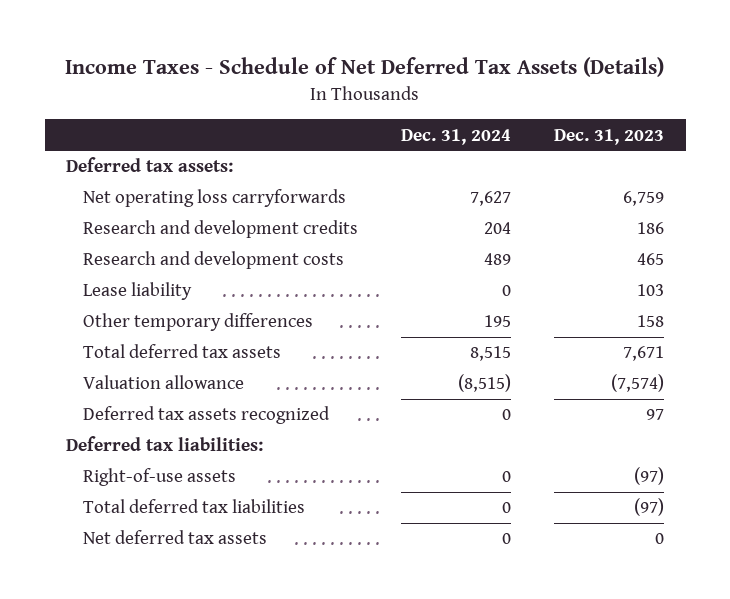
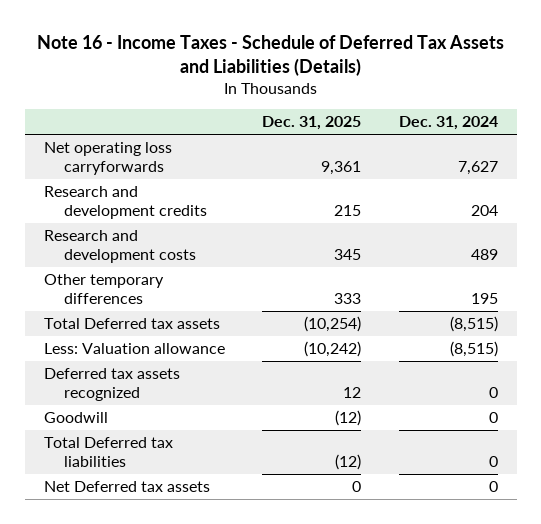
[65,57,665,78] Income Taxes - Schedule of Net Deferred Tax Assets (Details) -> [36,34,504,76] Note 16 - Income Taxes - Schedule of Deferred Tax Assets and Liabilities (Details)
[554,128,665,145] Dec. 31, 2023 -> none
none -> [262,116,362,131] Dec. 31, 2025
[66,157,234,173] Deferred tax assets: -> none
[83,282,193,301] Lease liability -> none
[83,344,282,359] Total deferred tax assets -> [43,317,220,329] Total Deferred tax assets
[470,346,512,362] 8,515 -> [449,315,498,332] (8,515)
[83,375,245,390] Valuation allowance -> [43,342,225,354] Less: Valuation allowance
[66,436,264,452] Deferred tax liabilities: -> none
[83,468,237,487] Right-of-use assets -> none
none -> [43,411,108,423] Goodwill
[83,499,306,514] Total deferred tax liabilities -> [43,436,173,468] Total Deferred tax liabilities
[83,530,268,545] Net deferred tax assets -> [43,480,210,492] Net Deferred tax assets

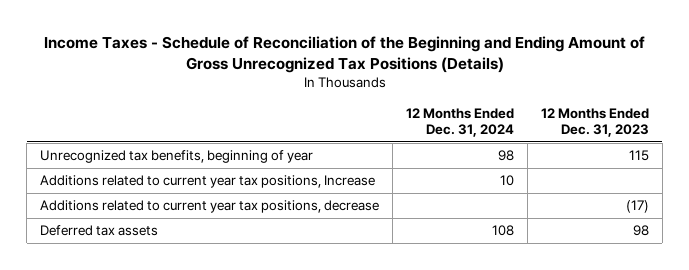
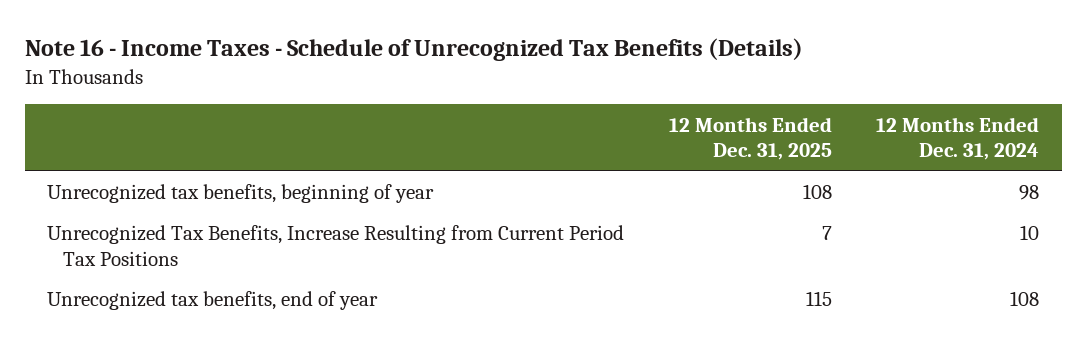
[43,35,645,73] Income Taxes - Schedule of Reconciliation of the Beginning and Ending Amount of Gross Unrecognized Tax Positions (Details) -> [24,38,803,62] Note 16 - Income Taxes - Schedule of Unrecognized Tax Benefits (Details)
[540,107,649,138] 12 Months Ended Dec. 31, 2023 -> none
none -> [668,116,832,161] 12 Months Ended Dec. 31, 2025
[40,200,380,214] Additions related to current year tax positions, decrease -> none
[40,175,376,189] Additions related to current year tax positions, Increase -> [47,225,625,266] Unrecognized Tax Benefits, Increase Resulting from Current Period Tax Positions
[40,225,159,237] Deferred tax assets -> [47,291,379,311] Unrecognized tax benefits, end of year

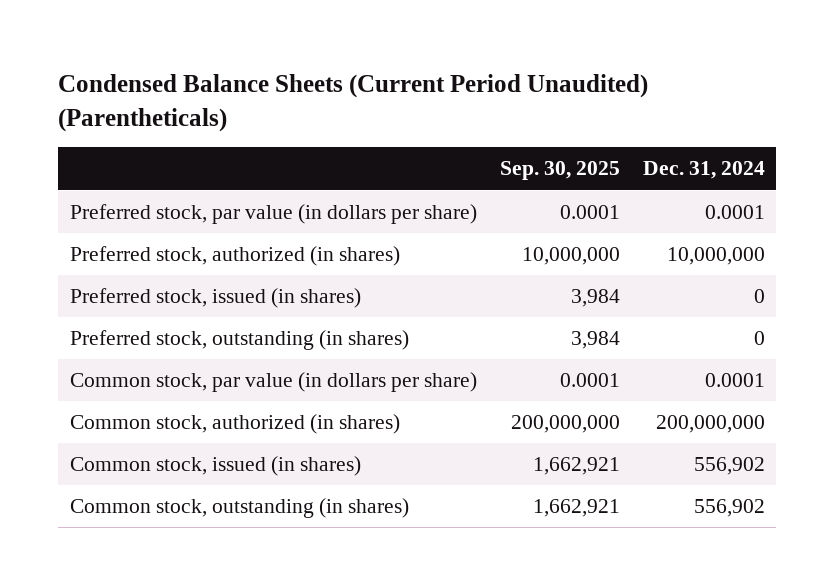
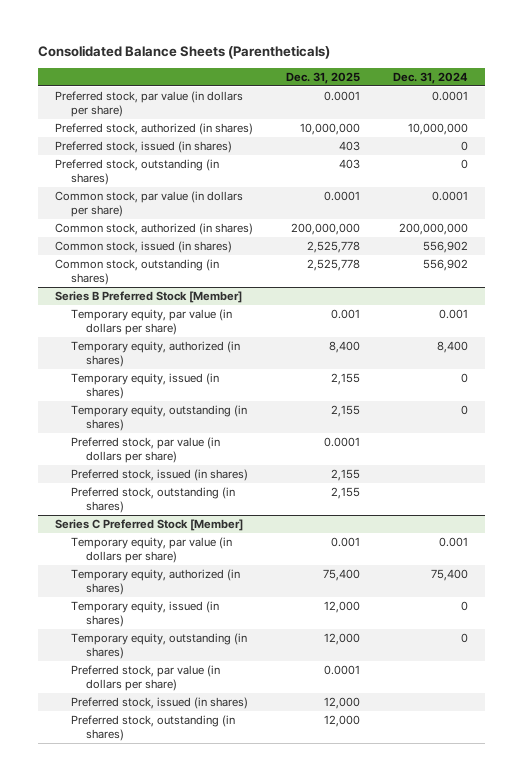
[58,73,649,132] Condensed Balance Sheets (Current Period Unaudited) (Parentheticals) -> [38,45,331,60] Consolidated Balance Sheets (Parentheticals)
[499,161,620,181] Sep. 30, 2025 -> none
none -> [285,72,360,85] Dec. 31, 2025
none -> [54,291,242,304] Series B Preferred Stock [Member]
none -> [70,309,232,336] Temporary equity, par value (in dollars per share)
none -> [70,341,240,368] Temporary equity, authorized (in shares)
none -> [70,373,219,400] Temporary equity, issued (in shares)
none -> [70,405,247,432] Temporary equity, outstanding (in shares)
none -> [70,437,220,464] Preferred stock, par value (in dollars per share)
none -> [70,469,248,482] Preferred stock, issued (in shares)
none -> [70,487,235,514] Preferred stock, outstanding (in shares)
none -> [54,519,243,532] Series C Preferred Stock [Member]
none -> [70,537,232,564] Temporary equity, par value (in dollars per share)
none -> [70,569,240,596] Temporary equity, authorized (in shares)
none -> [70,601,219,628] Temporary equity, issued (in shares)
none -> [70,633,247,660] Temporary equity, outstanding (in shares)
none -> [70,665,220,692] Preferred stock, par value (in dollars per share)
none -> [70,697,248,710] Preferred stock, issued (in shares)
none -> [70,715,235,742] Preferred stock, outstanding (in shares)

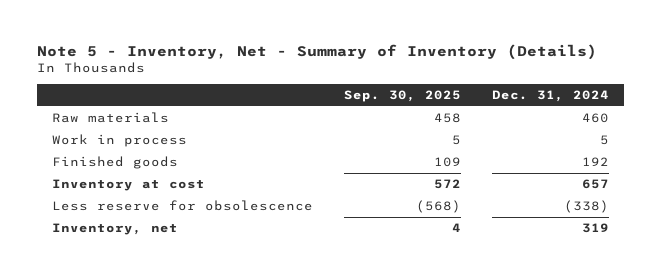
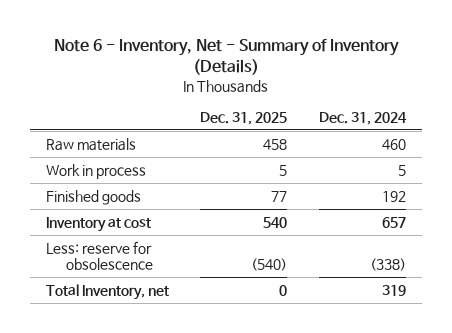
[36,43,597,60] Note 5 - Inventory, Net - Summary of Inventory (Details) -> [54,38,400,76] Note 6 - Inventory, Net - Summary of Inventory (Details)
[343,90,461,103] Sep. 30, 2025 -> none
none -> [200,111,288,125] Dec. 31, 2025
[52,200,314,212] Less reserve for obsolescence -> [45,240,153,271] Less: reserve for obsolescence
[52,223,179,236] Inventory, net -> [45,283,169,300] Total Inventory, net

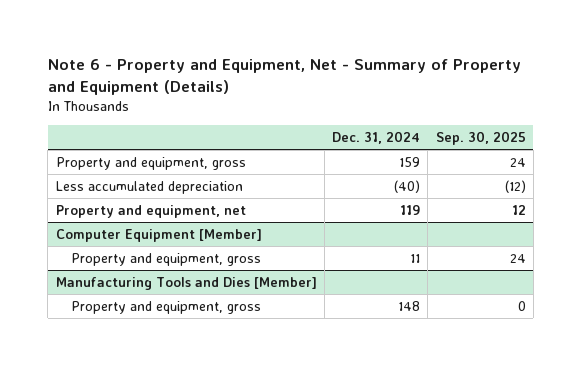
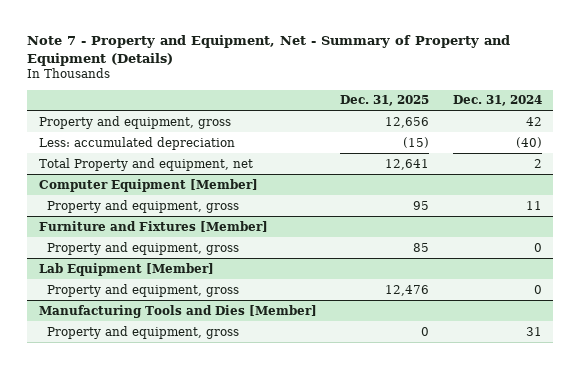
[47,58,521,95] Note 6 - Property and Equipment, Net - Summary of Property and Equipment (Details) -> [27,34,511,66] Note 7 - Property and Equipment, Net - Summary of Property and Equipment (Details)
[435,131,526,146] Sep. 30, 2025 -> none
none -> [340,95,430,107] Dec. 31, 2025
[399,157,421,168] 159 -> [525,116,542,126] 42
[55,181,243,195] Less accumulated depreciation -> [38,136,235,150] Less: accumulated depreciation
[55,205,246,219] Property and equipment, net -> [38,157,253,171] Total Property and equipment, net
[400,205,421,216] 119 -> [533,158,542,168] 2
none -> [38,220,268,232] Furniture and Fixtures [Member]
none -> [47,241,240,255] Property and equipment, gross
none -> [38,262,214,276] Lab Equipment [Member]
none -> [47,283,240,297] Property and equipment, gross
[398,301,421,312] 148 -> [525,326,542,336] 31

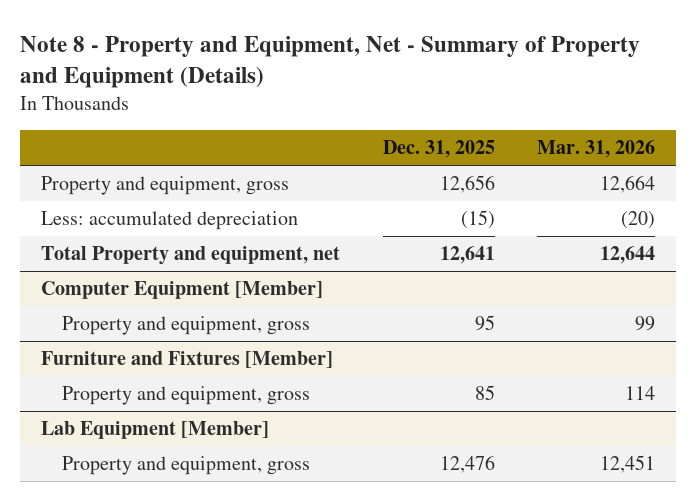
[27,34,511,66] Note 7 - Property and Equipment, Net - Summary of Property and Equipment (Details) -> [20,35,641,88] Note 8 - Property and Equipment, Net - Summary of Property and Equipment (Details)
[452,95,542,107] Dec. 31, 2024 -> none
none -> [536,140,655,159] Mar. 31, 2026
[38,304,317,318] Manufacturing Tools and Dies [Member] -> none
[47,325,240,339] Property and equipment, gross -> none

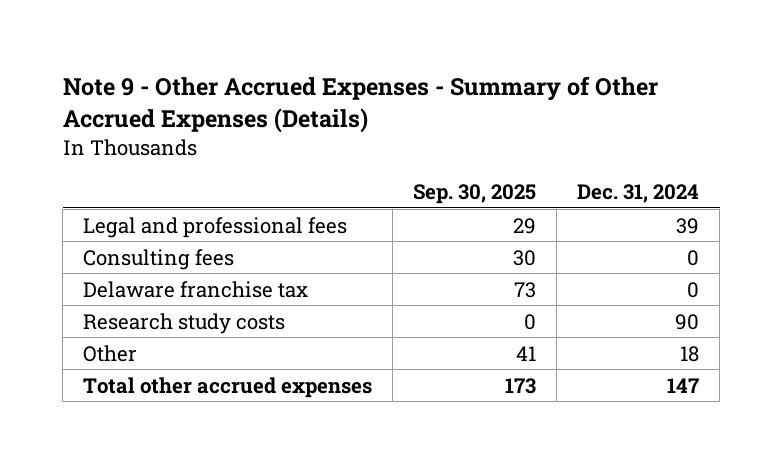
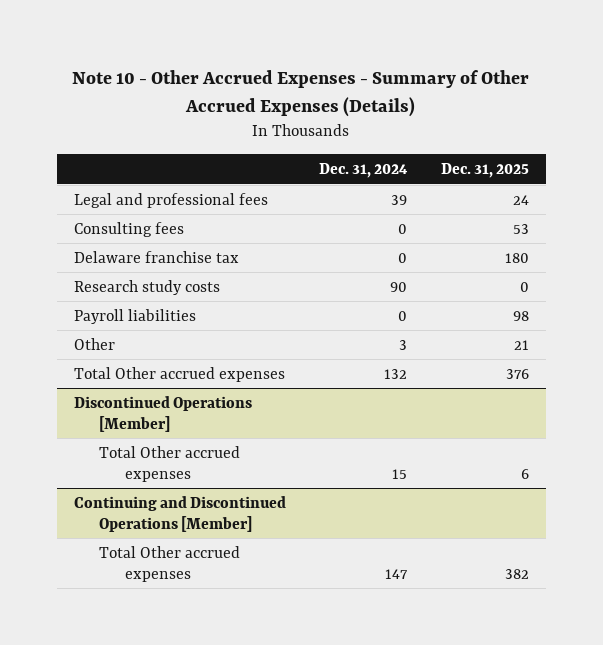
[62,75,658,133] Note 9 - Other Accrued Expenses - Summary of Other Accrued Expenses (Details) -> [72,70,530,118] Note 10 - Other Accrued Expenses - Summary of Other Accrued Expenses (Details)
[413,183,537,204] Sep. 30, 2025 -> none
none -> [441,163,530,179] Dec. 31, 2025
none -> [73,308,196,324] Payroll liabilities
[680,345,700,362] 18 -> [399,339,408,350] 3
[83,376,373,398] Total other accrued expenses -> [73,366,285,382] Total Other accrued expenses
[667,377,700,393] 147 -> [384,368,408,379] 132
none -> [73,395,252,432] Discontinued Operations [Member]
none -> [99,445,241,482] Total Other accrued expenses
none -> [73,495,286,532] Continuing and Discontinued Operations [Member]
none -> [99,545,241,582] Total Other accrued expenses

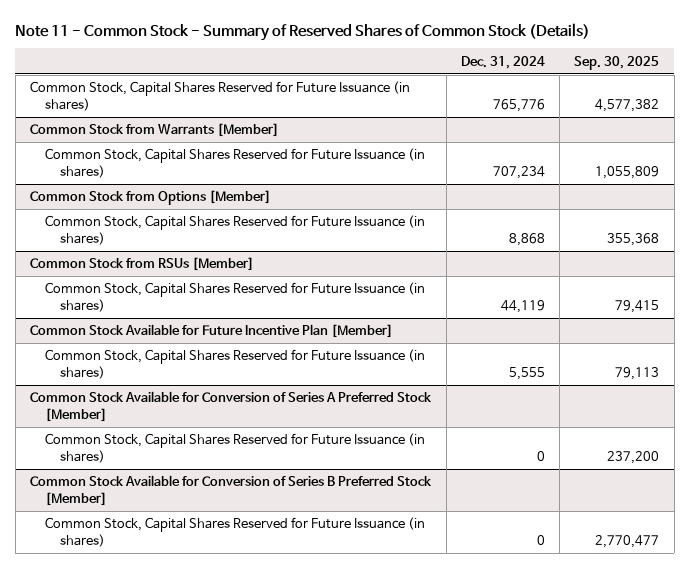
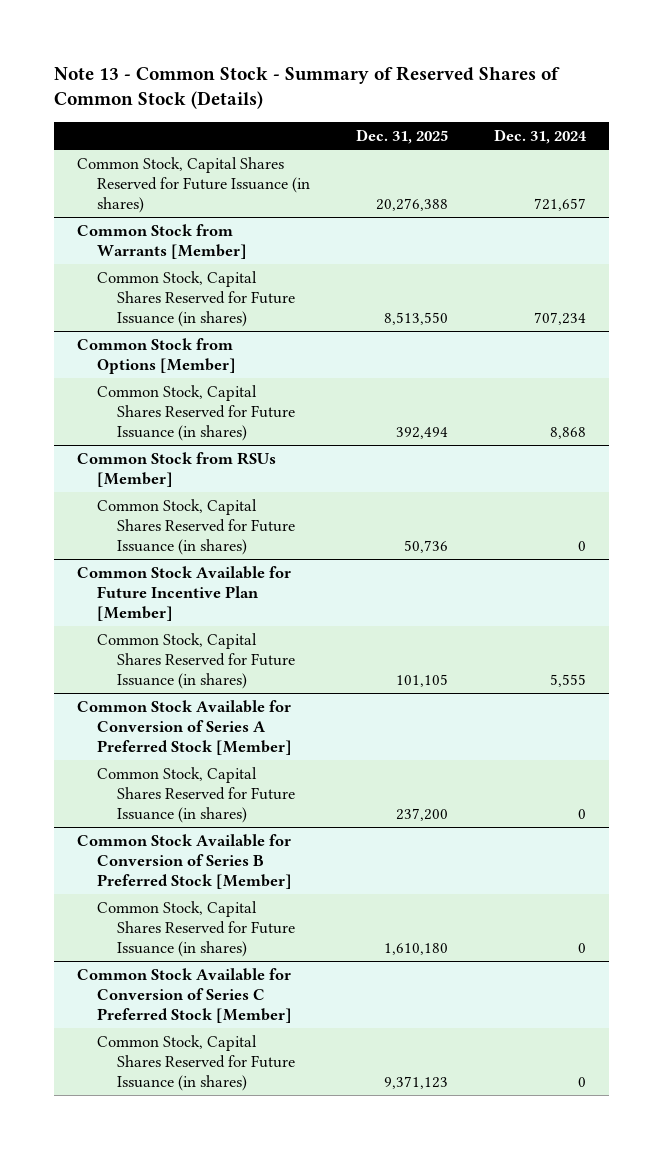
[15,22,591,41] Note 11 - Common Stock - Summary of Reserved Shares of Common Stock (Details) -> [54,65,561,110] Note 13 - Common Stock - Summary of Reserved Shares of Common Stock (Details)
[574,55,660,70] Sep. 30, 2025 -> none
none -> [356,128,449,144] Dec. 31, 2025
[492,98,545,112] 765,776 -> [534,197,587,211] 721,657
[500,299,545,313] 44,119 -> [578,540,587,551] 0
none -> [77,968,293,1023] Common Stock Available for Conversion of Series C Preferred Stock [Member]
none -> [97,1035,296,1091] Common Stock, Capital Shares Reserved for Future Issuance (in shares)

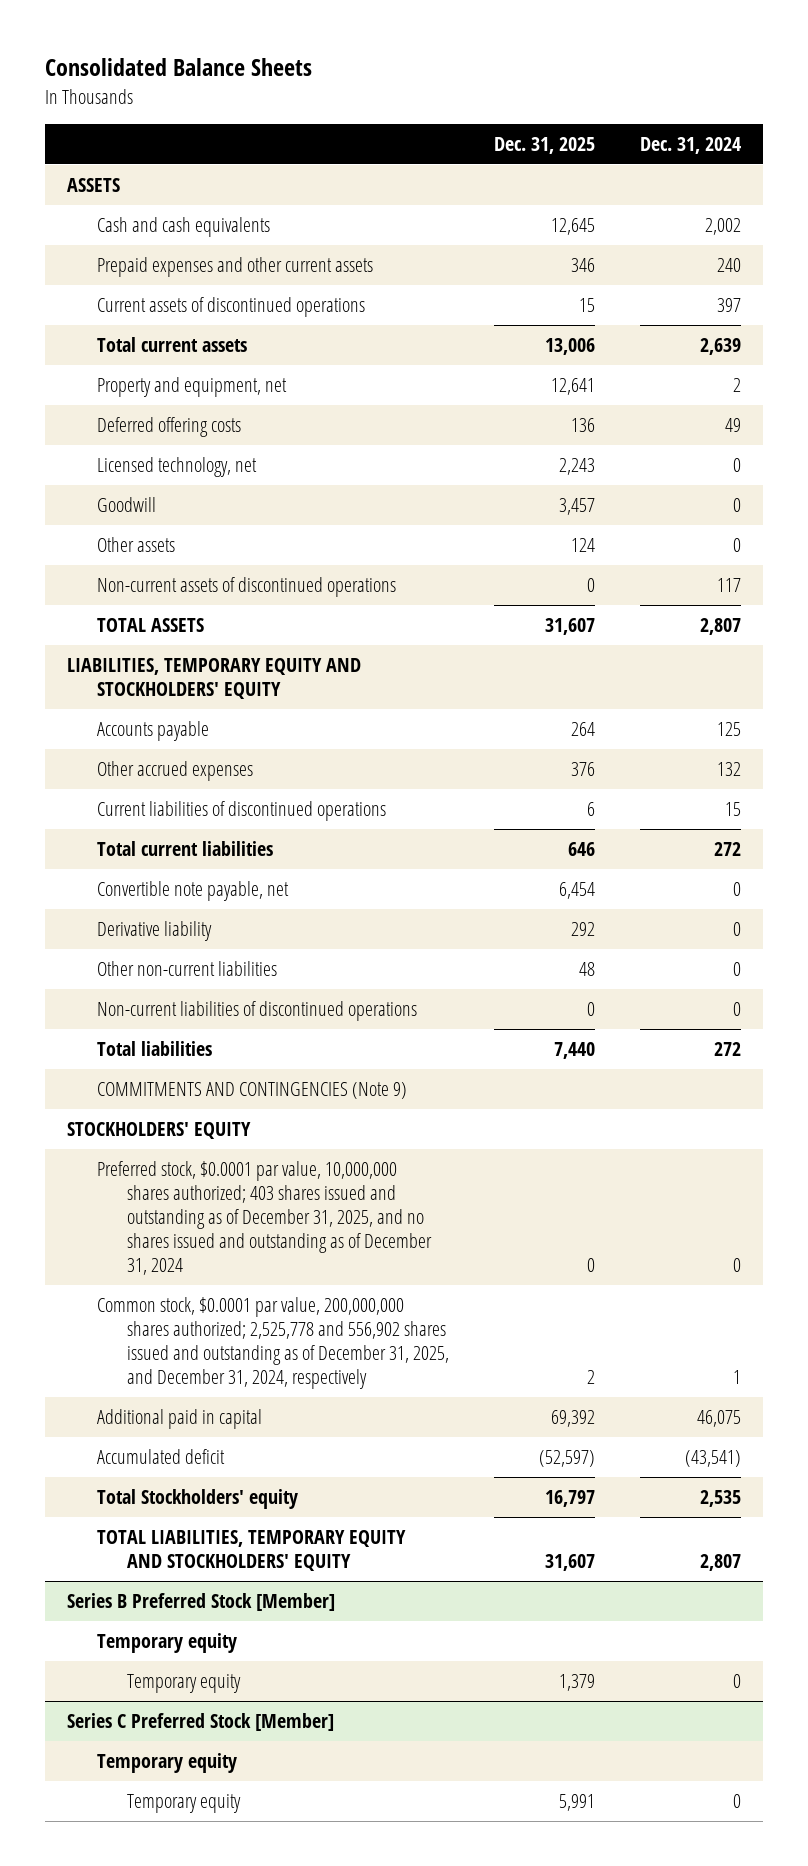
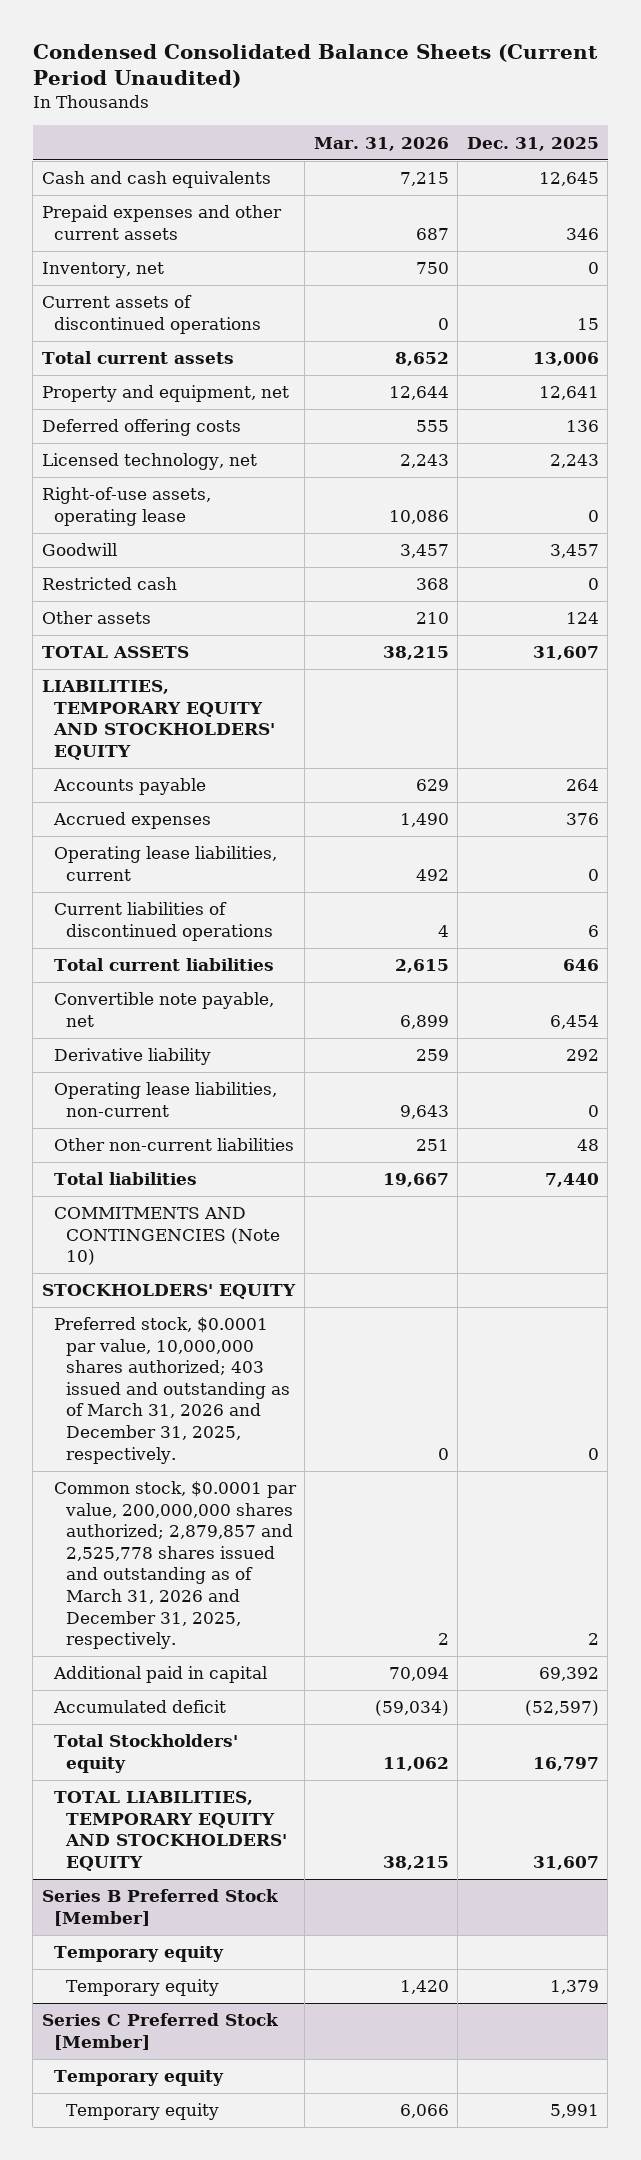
[44,58,312,77] Consolidated Balance Sheets -> [32,44,598,89] Condensed Consolidated Balance Sheets (Current Period Unaudited)
[640,137,742,155] Dec. 31, 2024 -> none
none -> [313,136,449,151] Mar. 31, 2026
[67,178,121,193] ASSETS -> none
none -> [41,262,164,279] Inventory, net
none -> [41,487,211,526] Right-of-use assets, operating lease
none -> [41,577,177,591] Restricted cash
[97,577,397,598] Non-current assets of discontinued operations -> none
[97,761,254,782] Other accrued expenses -> [53,812,212,830] Accrued expenses
none -> [54,846,278,881] Operating lease liabilities, current
none -> [54,1082,278,1117] Operating lease liabilities, non-current
[97,1001,418,1022] Non-current liabilities of discontinued operations -> none
[97,1082,408,1100] COMMITMENTS AND CONTINGENCIES (Note 9) -> [54,1207,281,1266] COMMITMENTS AND CONTINGENCIES (Note 10)
[97,1161,433,1275] Preferred stock, $0.0001 par value, 10,000,000 shares authorized; 403 shares issued and outstanding as of December 31, 2025, and no shares issued and outstanding as of December 31, 2024 -> [54,1317,291,1464] Preferred stock, $0.0001 par value, 10,000,000 shares authorized; 403 issued and outstanding as of March 31, 2026 and December 31, 2025, respectively.
[97,1297,450,1389] Common stock, $0.0001 par value, 200,000,000 shares authorized; 2,525,778 and 556,902 shares issued and outstanding as of December 31, 2025, and December 31, 2024, respectively -> [54,1481,298,1650] Common stock, $0.0001 par value, 200,000,000 shares authorized; 2,879,857 and 2,525,778 shares issued and outstanding as of March 31, 2026 and December 31, 2025, respectively.

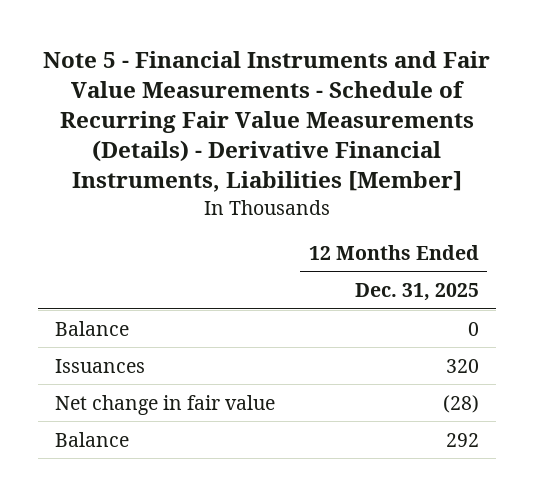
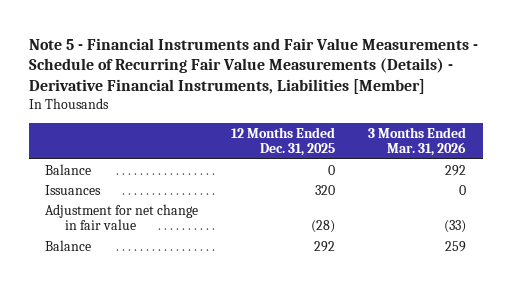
none -> [368,126,467,157] 3 Months Ended Mar. 31, 2026
[55,394,276,415] Net change in fair value -> [45,203,199,231] Adjustment for net change in fair value

